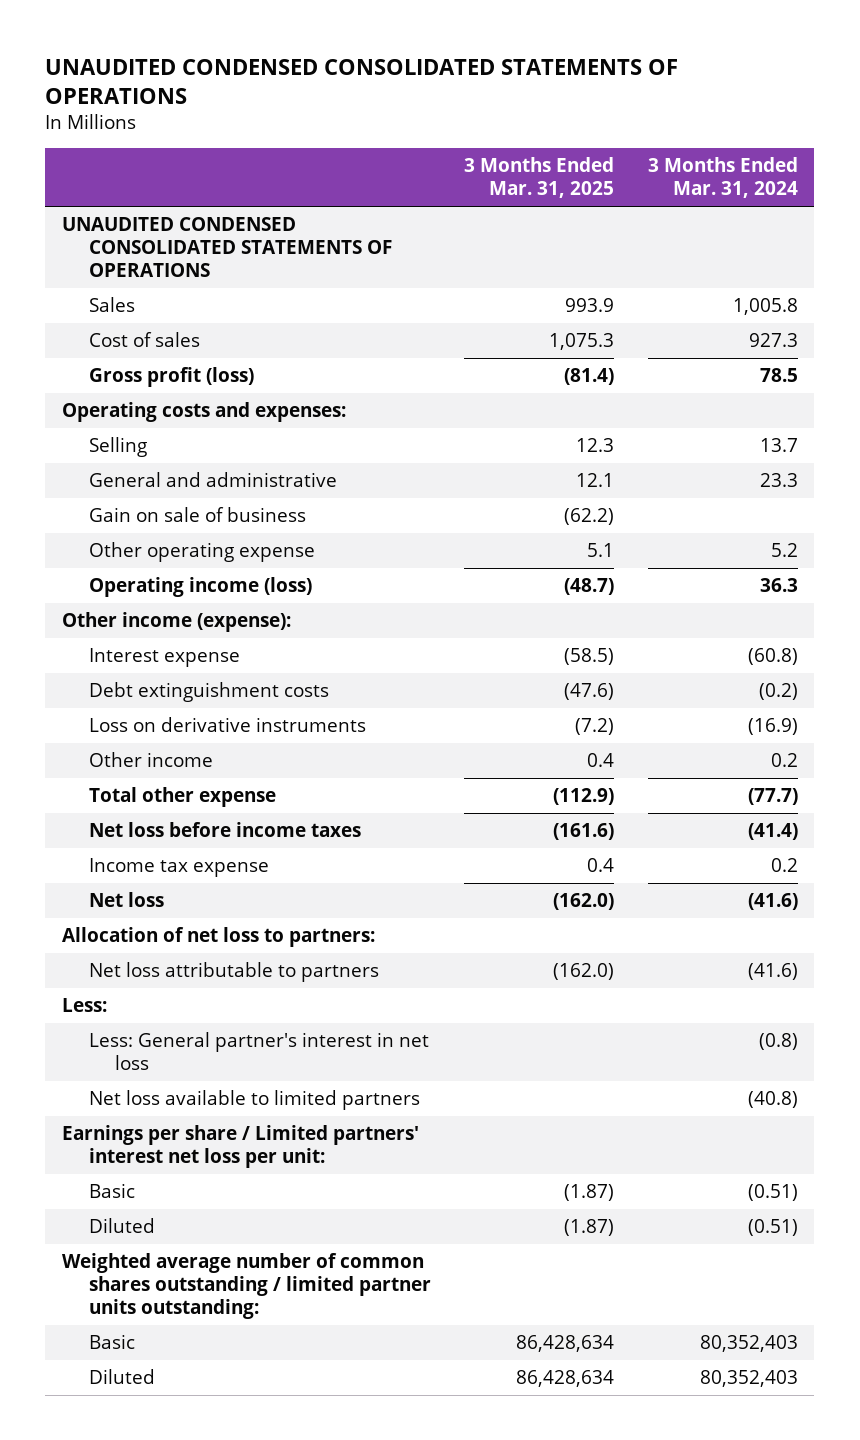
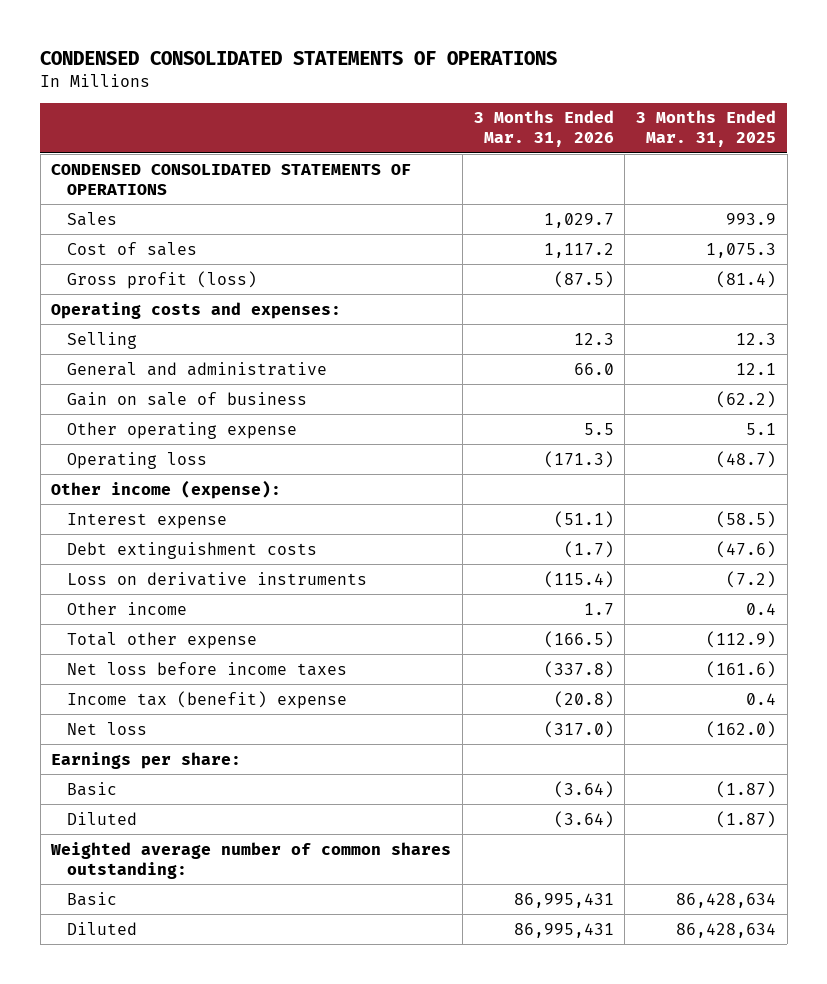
[45,58,679,104] UNAUDITED CONDENSED CONSOLIDATED STATEMENTS OF OPERATIONS -> [40,51,558,66] CONDENSED CONSOLIDATED STATEMENTS OF OPERATIONS
[647,157,798,199] 3 Months Ended Mar. 31, 2024 -> none
none -> [473,110,614,148] 3 Months Ended Mar. 31, 2026
[62,217,392,278] UNAUDITED CONDENSED CONSOLIDATED STATEMENTS OF OPERATIONS -> [51,163,412,195] CONDENSED CONSOLIDATED STATEMENTS OF OPERATIONS
[88,577,312,598] Operating income (loss) -> [66,451,207,469] Operating loss
[88,858,269,878] Income tax expense -> [66,690,347,709] Income tax (benefit) expense
[62,927,376,948] Allocation of net loss to partners: -> none
[88,962,379,983] Net loss attributable to partners -> none
[62,998,108,1013] Less: -> none
[88,1032,429,1071] Less: General partner's interest in net loss -> none
[88,1090,420,1111] Net loss available to limited partners -> none
[62,1125,420,1169] Earnings per share / Limited partners' interest net loss per unit: -> [51,751,242,769] Earnings per share:
[62,1253,431,1320] Weighted average number of common shares outstanding / limited partner units outstanding: -> [50,841,452,879] Weighted average number of common shares outstanding:

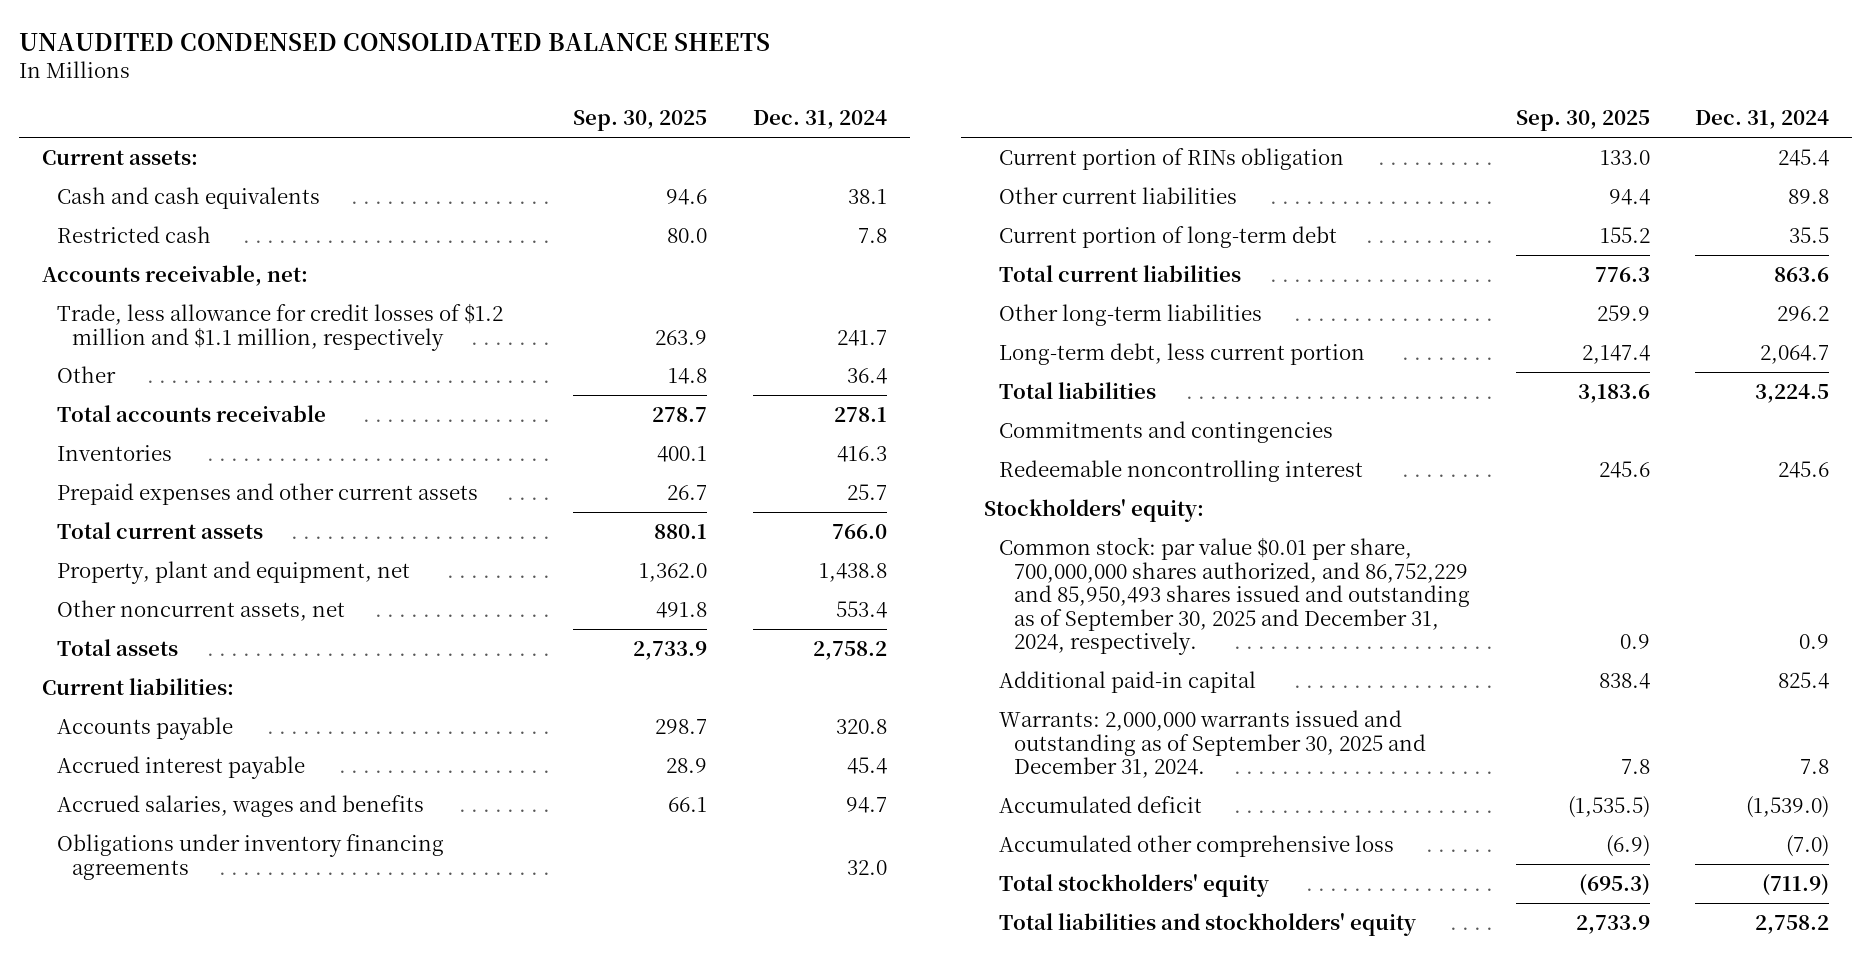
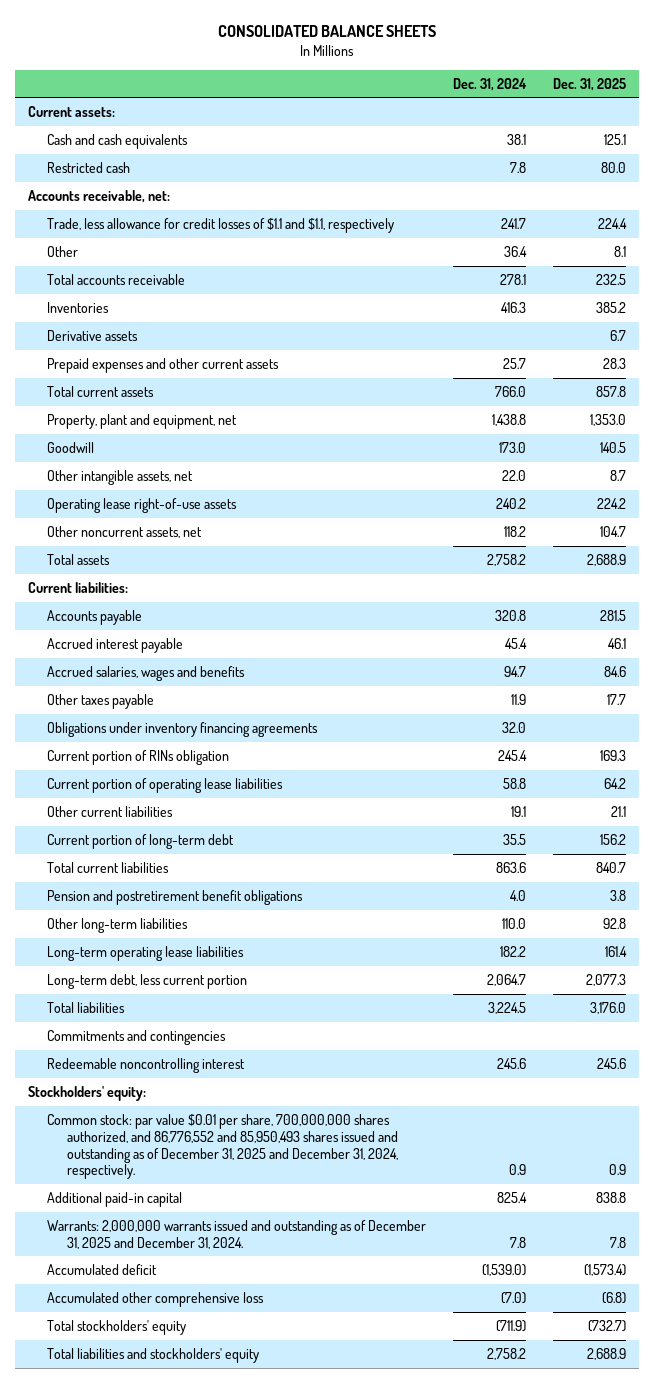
[18,32,770,51] UNAUDITED CONDENSED CONSOLIDATED BALANCE SHEETS -> [217,24,436,37] CONSOLIDATED BALANCE SHEETS
[573,110,708,132] Sep. 30, 2025 -> none
none -> [552,77,626,91] Dec. 31, 2025
[56,302,503,351] Trade, less allowance for credit losses of $1.2 million and $1.1 million, respectively -> [47,217,395,233] Trade, less allowance for credit losses of $1.1 and $1.1, respectively
none -> [47,329,139,341] Derivative assets
none -> [47,441,95,453] Goodwill
none -> [47,469,194,485] Other intangible assets, net
none -> [47,497,238,513] Operating lease right-of-use assets
[836,600,888,618] 553.4 -> [504,525,527,537] 118.2
none -> [47,693,155,709] Other taxes payable
none -> [47,777,284,793] Current portion of operating lease liabilities
[1788,188,1830,204] 89.8 -> [511,805,527,817] 19.1
none -> [47,889,304,905] Pension and postretirement benefit obligations
[1777,305,1830,321] 296.2 -> [502,917,527,929] 110.0
none -> [47,945,245,961] Long-term operating lease liabilities
[998,536,1470,656] Common stock: par value $0.01 per share, 700,000,000 shares authorized, and 86,752,229 and 85,950,493 shares issued and outstanding as of September 30, 2025 and December 31, 2024, respectively. -> [47,1113,398,1180] Common stock: par value $0.01 per share, 700,000,000 shares authorized, and 86,776,552 and 85,950,493 shares issued and outstanding as of December 31, 2025 and December 31, 2024, respectively.
[998,709,1426,779] Warrants: 2,000,000 warrants issued and outstanding as of September 30, 2025 and December 31, 2024. -> [47,1219,427,1249] Warrants: 2,000,000 warrants issued and outstanding as of December 31, 2025 and December 31, 2024.

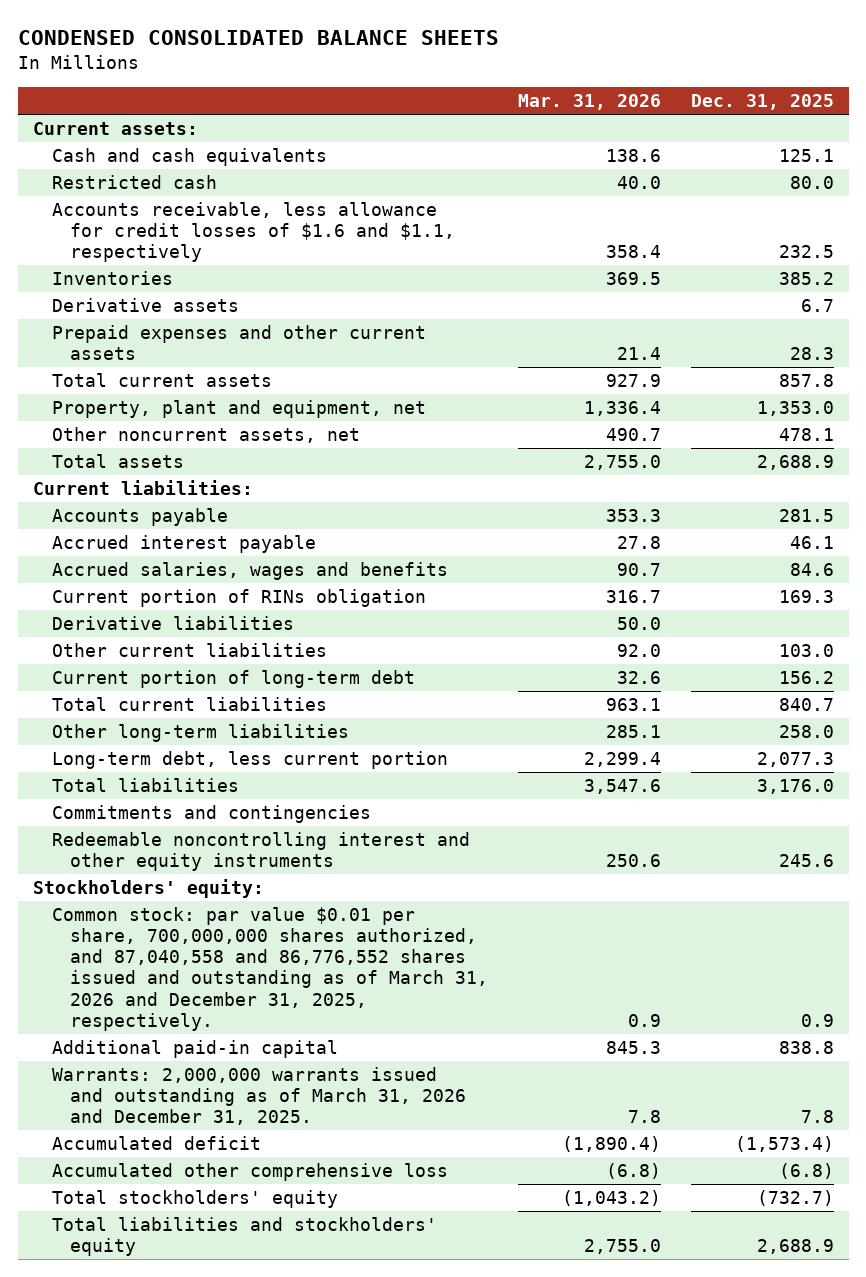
[217,24,436,37] CONSOLIDATED BALANCE SHEETS -> [17,30,499,46] CONDENSED CONSOLIDATED BALANCE SHEETS
[453,77,528,91] Dec. 31, 2024 -> none
none -> [517,94,661,111] Mar. 31, 2026
[28,189,171,203] Accounts receivable, net: -> none
[47,217,395,233] Trade, less allowance for credit losses of $1.1 and $1.1, respectively -> none
[47,245,79,257] Other -> none
[47,273,186,285] Total accounts receivable -> [51,201,456,263] Accounts receivable, less allowance for credit losses of $1.6 and $1.1, respectively
[47,441,95,453] Goodwill -> none
[47,469,194,485] Other intangible assets, net -> none
[47,497,238,513] Operating lease right-of-use assets -> none
[599,525,626,537] 104.7 -> [778,427,834,441] 478.1
[47,693,155,709] Other taxes payable -> none
[47,721,319,737] Obligations under inventory financing agreements -> none
[47,777,284,793] Current portion of operating lease liabilities -> none
none -> [51,615,294,630] Derivative liabilities
[610,805,626,817] 21.1 -> [778,643,834,657] 103.0
[47,889,304,905] Pension and postretirement benefit obligations -> none
[47,945,245,961] Long-term operating lease liabilities -> none
[602,917,626,929] 92.8 -> [778,724,834,738] 258.0
[47,1057,246,1073] Redeemable noncontrolling interest -> [51,831,470,872] Redeemable noncontrolling interest and other equity instruments
[47,1113,398,1180] Common stock: par value $0.01 per share, 700,000,000 shares authorized, and 86,776,552 and 85,950,493 shares issued and outstanding as of December 31, 2025 and December 31, 2024, respectively. -> [51,906,489,1031] Common stock: par value $0.01 per share, 700,000,000 shares authorized, and 87,040,558 and 86,776,552 shares issued and outstanding as of March 31, 2026 and December 31, 2025, respectively.
[47,1219,427,1249] Warrants: 2,000,000 warrants issued and outstanding as of December 31, 2025 and December 31, 2024. -> [51,1066,467,1126] Warrants: 2,000,000 warrants issued and outstanding as of March 31, 2026 and December 31, 2025.

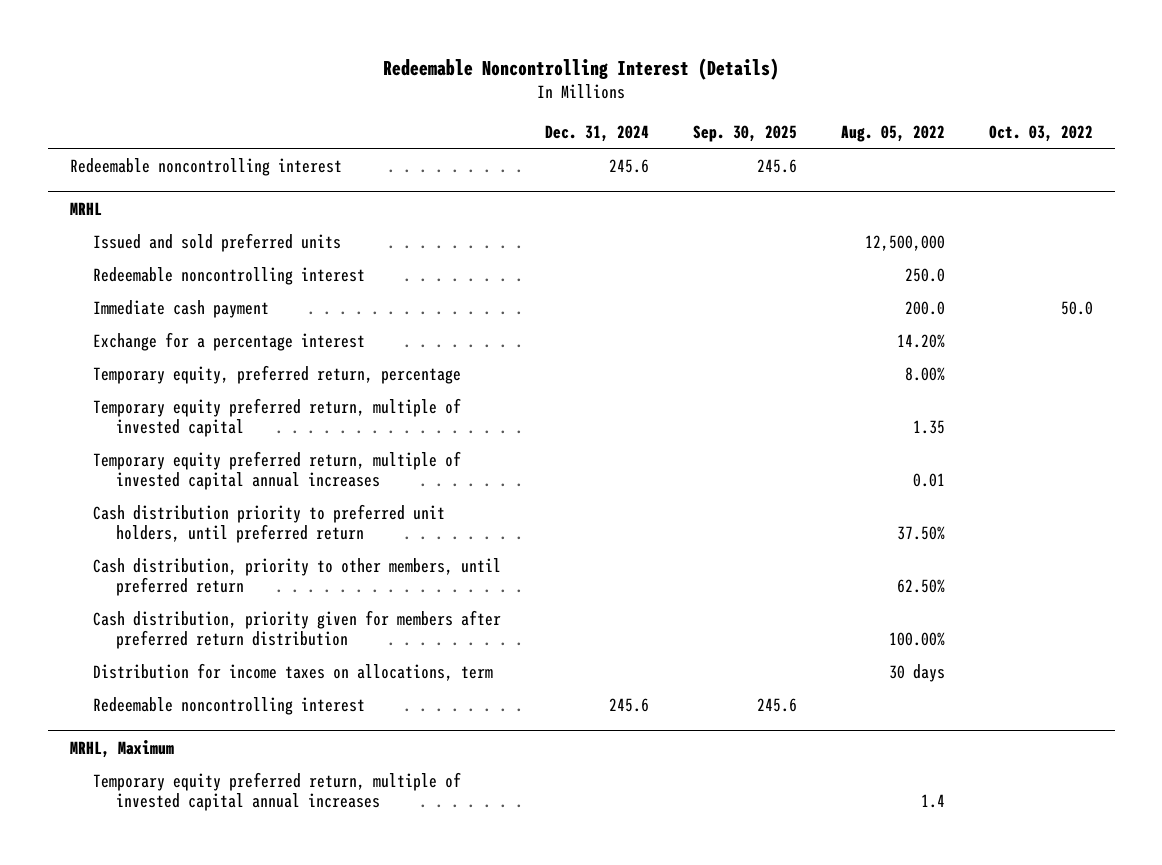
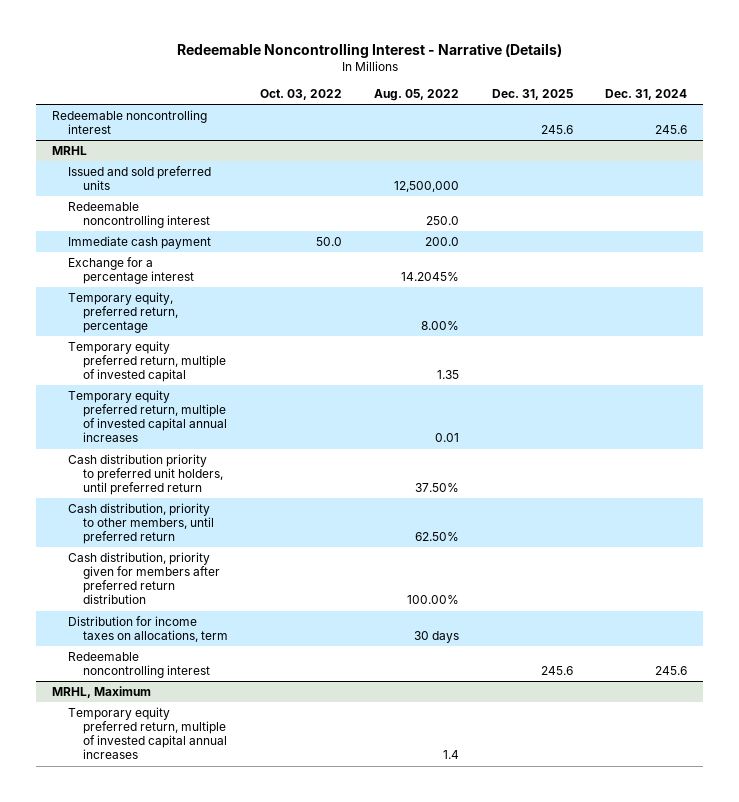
[383,57,780,80] Redeemable Noncontrolling Interest (Details) -> [176,42,562,58] Redeemable Noncontrolling Interest - Narrative (Details)
[692,124,797,142] Sep. 30, 2025 -> none
none -> [491,89,573,101] Dec. 31, 2025
[896,333,945,348] 14.20% -> [401,272,460,282] 14.2045%

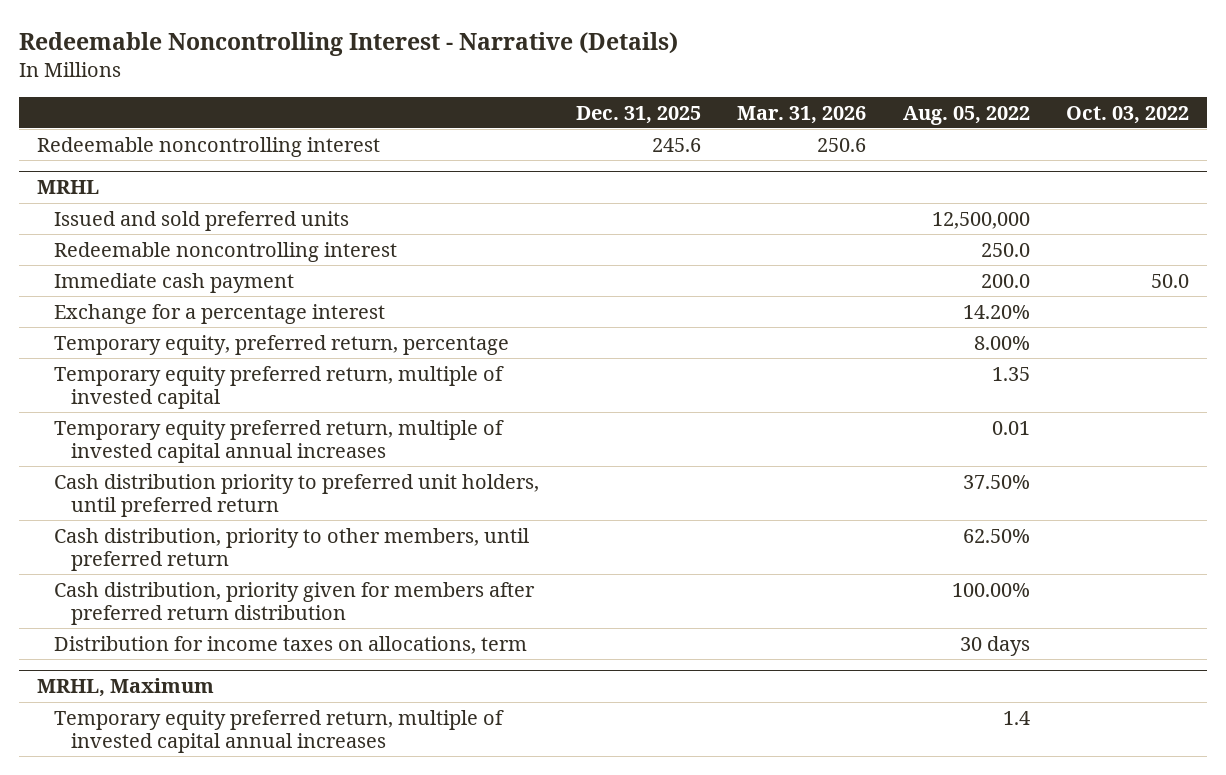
[604,89,687,101] Dec. 31, 2024 -> none
none -> [737,105,867,124] Mar. 31, 2026
[401,272,460,282] 14.2045% -> [962,304,1030,319] 14.20%
[67,651,210,679] Redeemable noncontrolling interest -> none

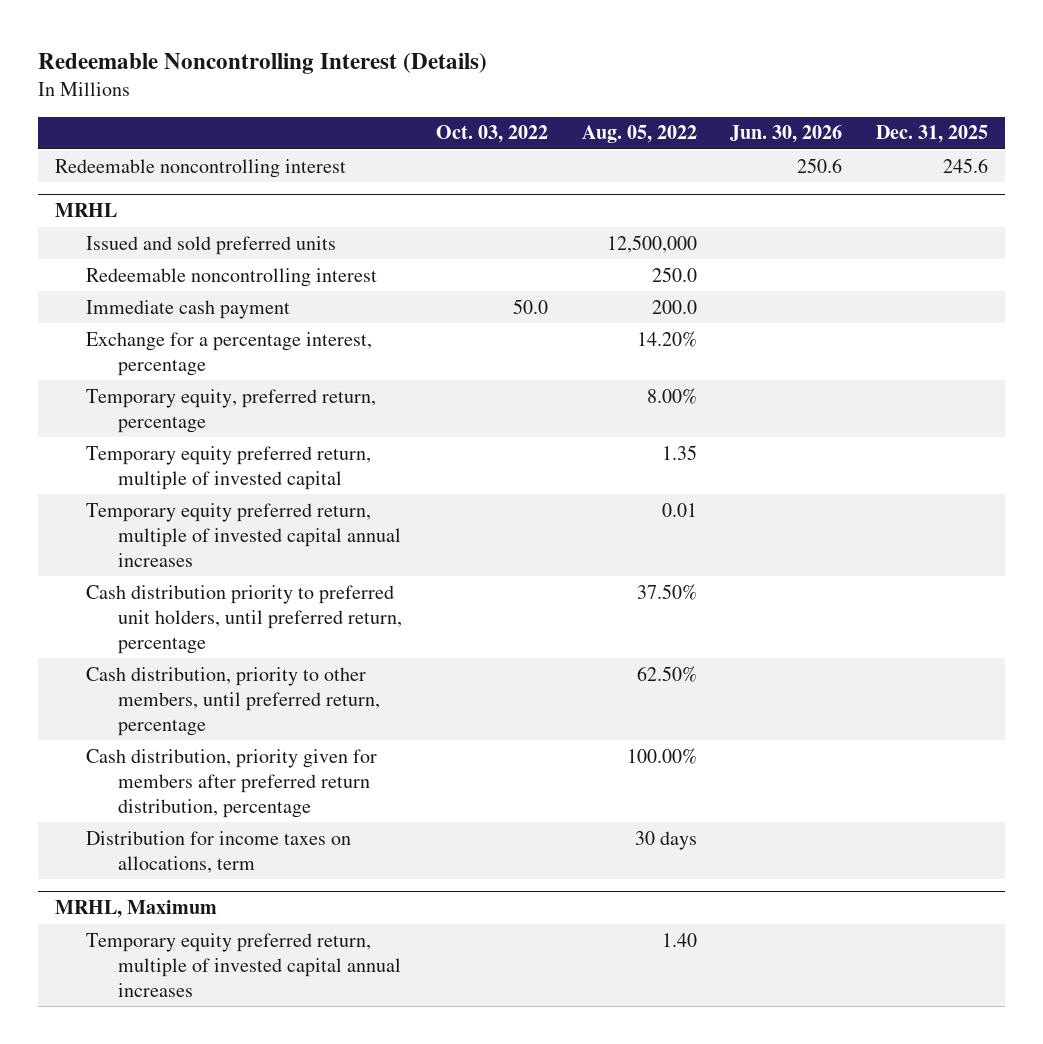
[19,32,679,57] Redeemable Noncontrolling Interest - Narrative (Details) -> [38,53,488,75] Redeemable Noncontrolling Interest (Details)
[737,105,867,124] Mar. 31, 2026 -> none
none -> [730,125,843,144] Jun. 30, 2026
[54,303,386,324] Exchange for a percentage interest -> [86,331,373,376] Exchange for a percentage interest, percentage
[54,473,540,517] Cash distribution priority to preferred unit holders, until preferred return -> [86,584,402,654] Cash distribution priority to preferred unit holders, until preferred return, percentage
[54,527,530,571] Cash distribution, priority to other members, until preferred return -> [86,666,380,736] Cash distribution, priority to other members, until preferred return, percentage
[54,581,536,625] Cash distribution, priority given for members after preferred return distribution -> [86,748,378,818] Cash distribution, priority given for members after preferred return distribution, percentage
[1002,710,1030,725] 1.4 -> [661,932,697,947] 1.40

